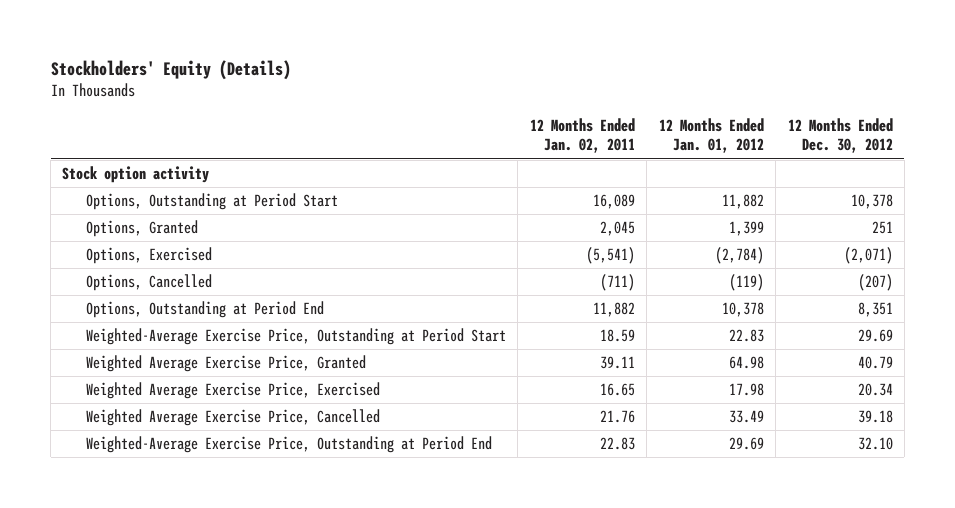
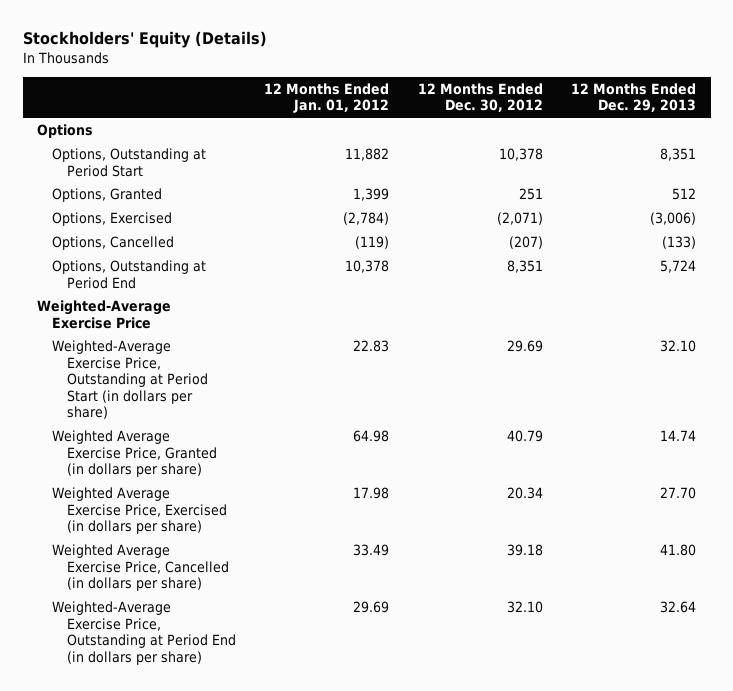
[529,118,635,154] 12 Months Ended Jan. 02, 2011 -> none
none -> [571,82,697,113] 12 Months Ended Dec. 29, 2013
[62,166,210,184] Stock option activity -> [36,124,93,139] Options
none -> [36,300,171,329] Weighted-Average Exercise Price
[86,328,507,346] Weighted-Average Exercise Price, Outstanding at Period Start -> [51,340,208,420] Weighted-Average Exercise Price, Outstanding at Period Start (in dollars per share)
[86,355,367,373] Weighted Average Exercise Price, Granted -> [51,430,217,478] Weighted Average Exercise Price, Granted (in dollars per share)
[86,382,381,400] Weighted Average Exercise Price, Exercised -> [51,487,227,535] Weighted Average Exercise Price, Exercised (in dollars per share)
[86,409,381,427] Weighted Average Exercise Price, Cancelled -> [51,544,229,592] Weighted Average Exercise Price, Cancelled (in dollars per share)
[86,436,493,454] Weighted-Average Exercise Price, Outstanding at Period End -> [51,601,236,665] Weighted-Average Exercise Price, Outstanding at Period End (in dollars per share)

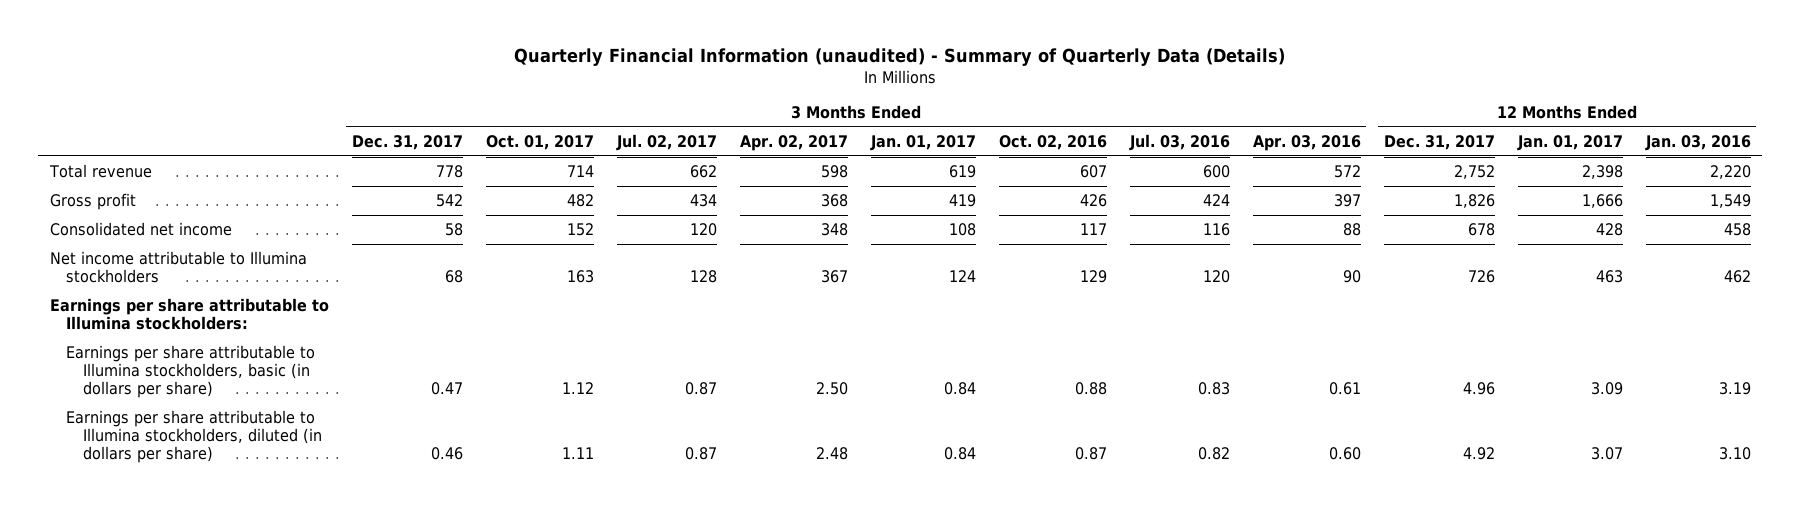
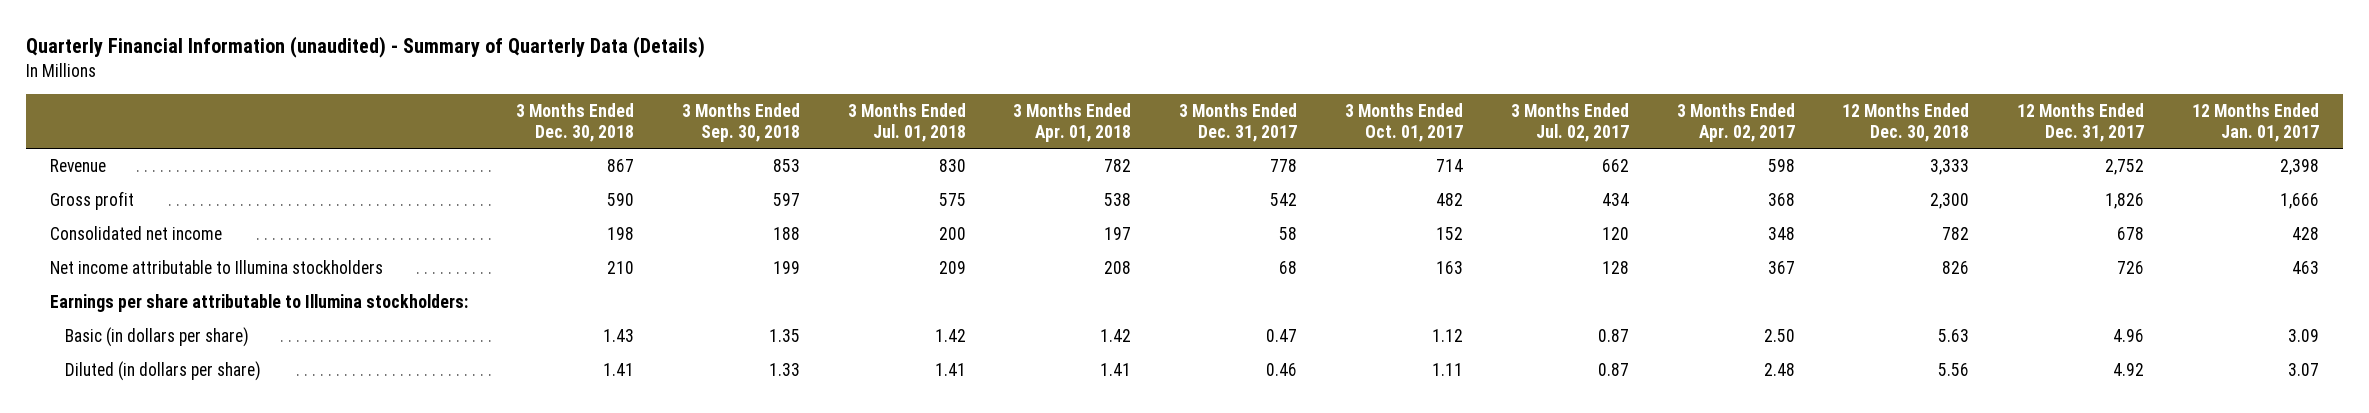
[869,134,976,151] Jan. 01, 2017 -> none
[998,134,1107,150] Oct. 02, 2016 -> none
[1128,133,1230,151] Jul. 03, 2016 -> none
[1252,134,1361,151] Apr. 03, 2016 -> none
[1644,134,1751,151] Jan. 03, 2016 -> none
none -> [515,103,634,142] 3 Months Ended Dec. 30, 2018
none -> [681,103,800,142] 3 Months Ended Sep. 30, 2018
none -> [847,103,966,142] 3 Months Ended Jul. 01, 2018
none -> [1013,103,1132,142] 3 Months Ended Apr. 01, 2018
none -> [1842,103,1970,142] 12 Months Ended Dec. 30, 2018
[48,164,152,179] Total revenue -> [50,159,107,173] Revenue
[66,345,316,398] Earnings per share attributable to Illumina stockholders, basic (in dollars per share) -> [65,327,250,348] Basic (in dollars per share)
[66,410,323,463] Earnings per share attributable to Illumina stockholders, diluted (in dollars per share) -> [65,361,262,382] Diluted (in dollars per share)

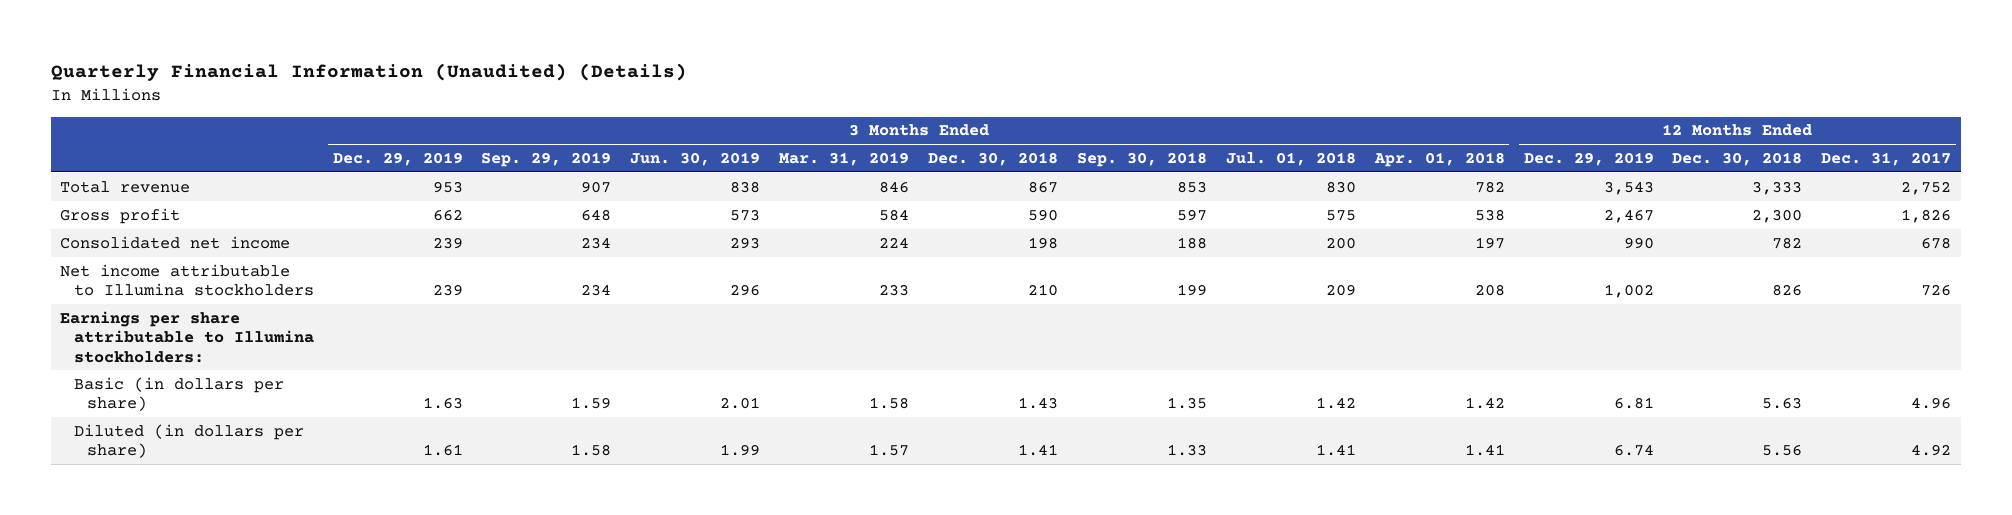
[26,36,706,59] Quarterly Financial Information (unaudited) - Summary of Quarterly Data (Details) -> [50,63,687,82] Quarterly Financial Information (Unaudited) (Details)
[1179,103,1298,142] 3 Months Ended Dec. 31, 2017 -> none
[1344,103,1463,142] 3 Months Ended Oct. 01, 2017 -> none
[1510,103,1629,142] 3 Months Ended Jul. 02, 2017 -> none
[1676,103,1795,142] 3 Months Ended Apr. 02, 2017 -> none
[2191,103,2319,142] 12 Months Ended Jan. 01, 2017 -> none
none -> [332,151,463,166] Dec. 29, 2019
none -> [481,151,612,167] Sep. 29, 2019
none -> [630,151,761,166] Jun. 30, 2019
none -> [779,151,910,166] Mar. 31, 2019
none -> [1523,151,1654,166] Dec. 29, 2019
[50,159,107,173] Revenue -> [60,180,191,193] Total revenue

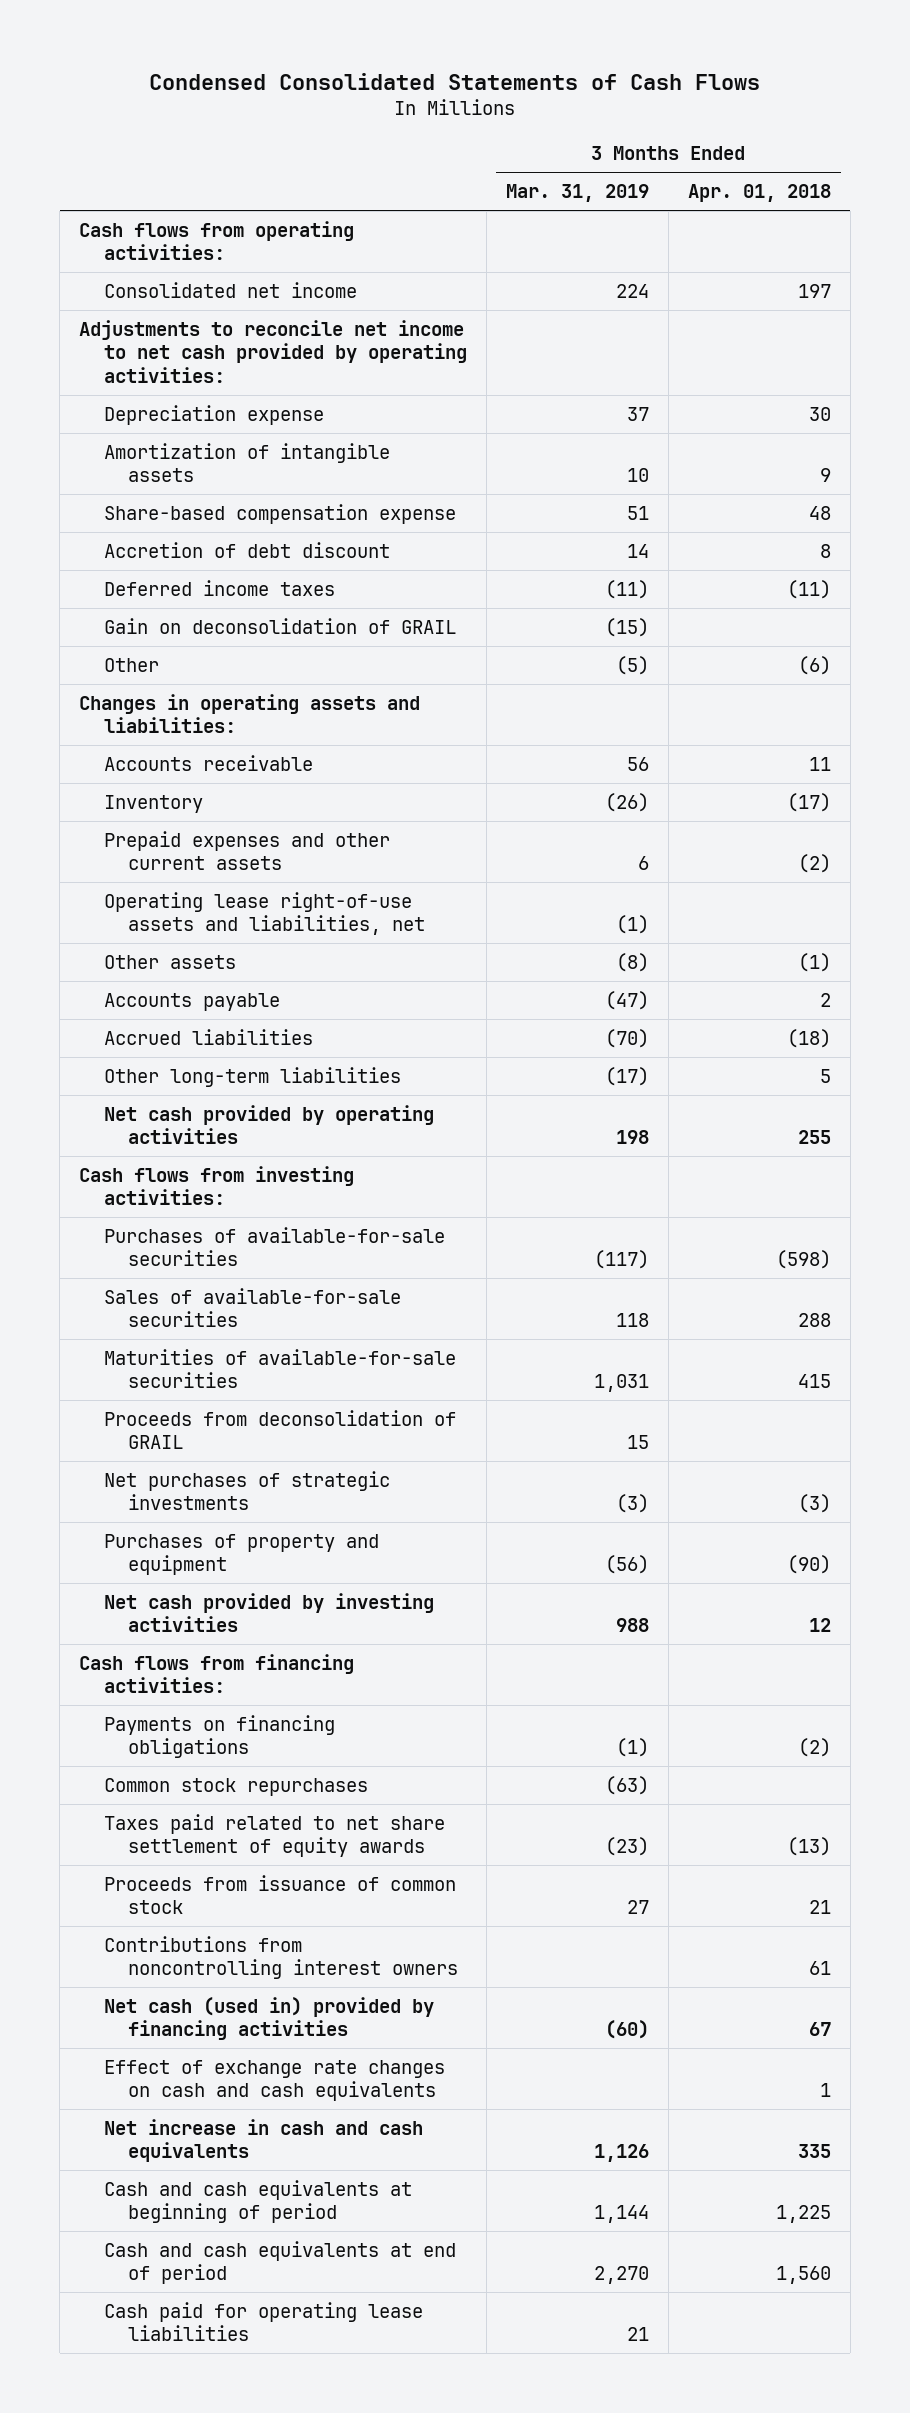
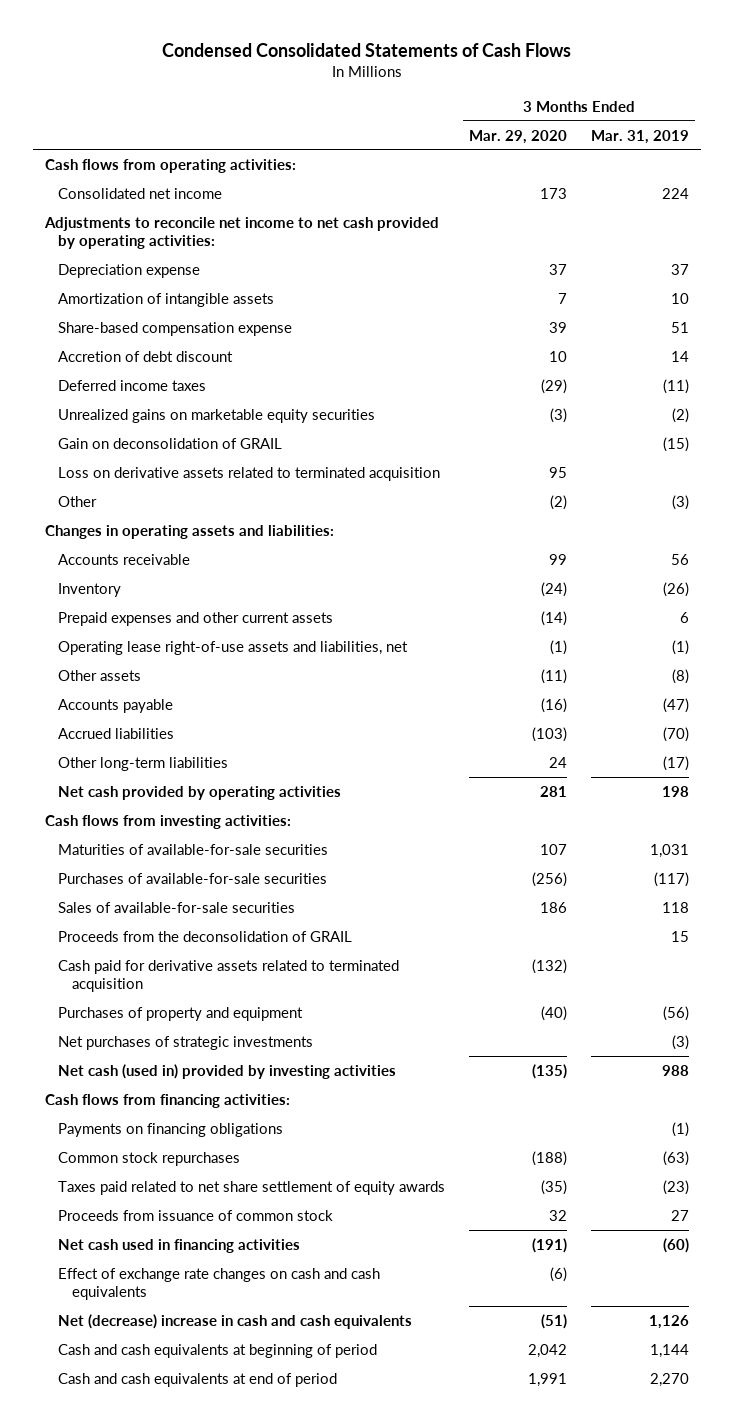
[687,184,831,203] Apr. 01, 2018 -> none
none -> [469,129,568,144] Mar. 29, 2020
none -> [58,408,376,423] Unrealized gains on marketable equity securities
none -> [58,466,441,481] Loss on derivative assets related to terminated acquisition
[615,655,649,675] (5) -> [671,494,689,510] (3)
[103,1348,456,1389] Maturities of available-for-sale securities -> [58,843,329,855] Maturities of available-for-sale securities
[103,1409,456,1450] Proceeds from deconsolidation of GRAIL -> [58,930,353,942] Proceeds from the deconsolidation of GRAIL
none -> [58,959,400,993] Cash paid for derivative assets related to terminated acquisition
[103,1470,390,1511] Net purchases of strategic investments -> [58,1035,314,1050] Net purchases of strategic investments
[103,1592,434,1633] Net cash provided by investing activities -> [58,1063,397,1079] Net cash (used in) provided by investing activities
[103,1935,459,1980] Contributions from noncontrolling interest owners -> none
[103,1996,434,2041] Net cash (used in) provided by financing activities -> [58,1238,301,1253] Net cash used in financing activities
[103,2118,423,2163] Net increase in cash and cash equivalents -> [58,1313,413,1329] Net (decrease) increase in cash and cash equivalents
[103,2301,423,2342] Cash paid for operating lease liabilities -> none

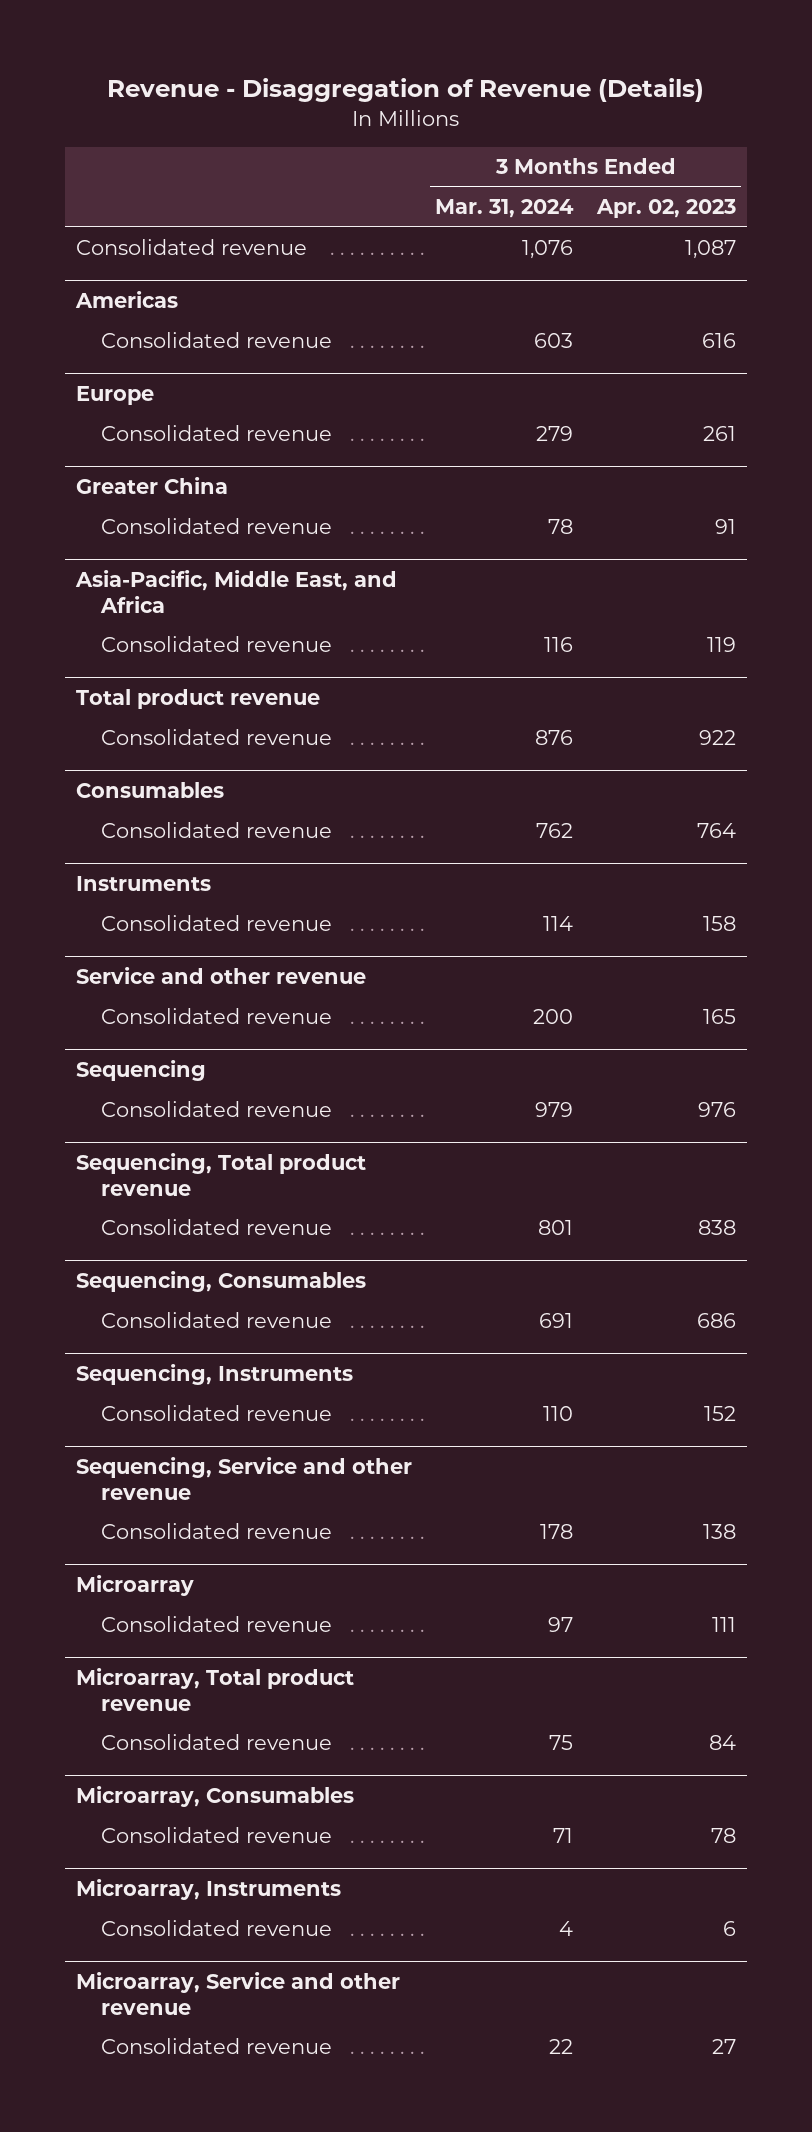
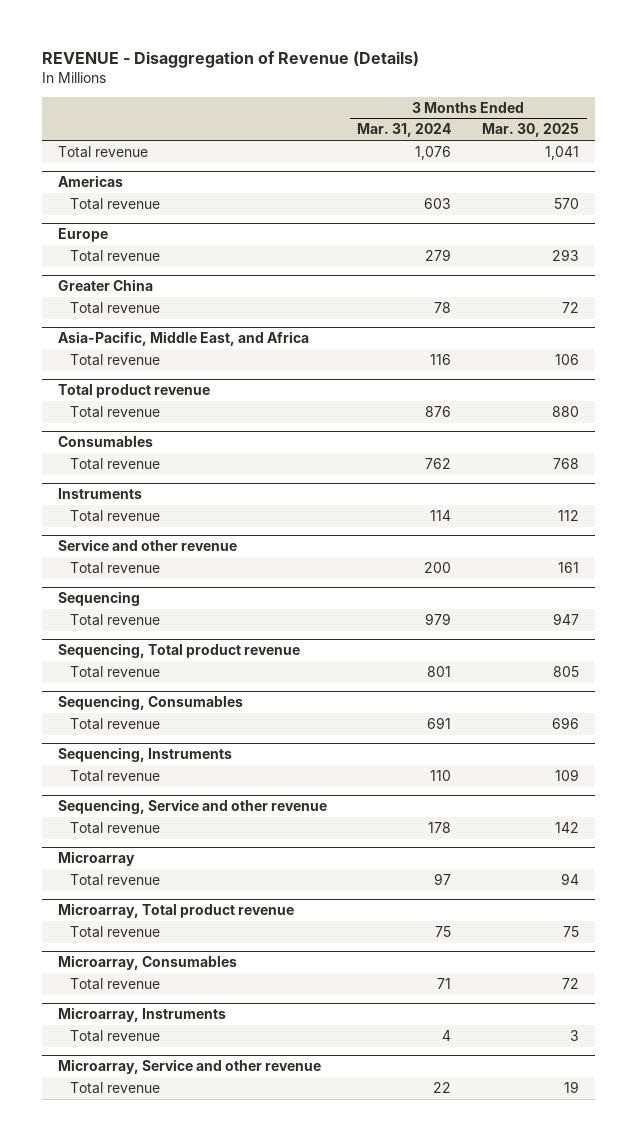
[106,78,704,103] Revenue - Disaggregation of Revenue (Details) -> [42,50,420,68] REVENUE - Disaggregation of Revenue (Details)
[595,199,736,219] Apr. 02, 2023 -> none
none -> [482,123,580,138] Mar. 30, 2025
[76,239,308,256] Consolidated revenue -> [57,145,148,158] Total revenue
[101,332,333,349] Consolidated revenue -> [70,197,161,210] Total revenue
[101,425,333,442] Consolidated revenue -> [70,249,161,262] Total revenue
[101,518,333,535] Consolidated revenue -> [70,301,161,314] Total revenue
[101,636,333,653] Consolidated revenue -> [70,353,161,366] Total revenue
[101,729,333,746] Consolidated revenue -> [70,405,161,418] Total revenue
[101,822,333,839] Consolidated revenue -> [70,457,161,470] Total revenue
[101,915,333,932] Consolidated revenue -> [70,509,161,522] Total revenue
[101,1008,333,1025] Consolidated revenue -> [70,561,161,574] Total revenue
[101,1101,333,1118] Consolidated revenue -> [70,613,161,626] Total revenue
[101,1219,333,1236] Consolidated revenue -> [70,665,161,678] Total revenue
[101,1312,333,1329] Consolidated revenue -> [70,717,161,730] Total revenue
[101,1405,333,1422] Consolidated revenue -> [70,769,161,782] Total revenue
[101,1523,333,1540] Consolidated revenue -> [70,821,161,834] Total revenue
[101,1616,333,1633] Consolidated revenue -> [70,873,161,886] Total revenue
[101,1734,333,1751] Consolidated revenue -> [70,925,161,938] Total revenue
[101,1827,333,1844] Consolidated revenue -> [70,977,161,990] Total revenue
[101,1920,333,1937] Consolidated revenue -> [70,1029,161,1042] Total revenue
[101,2038,333,2055] Consolidated revenue -> [70,1081,161,1094] Total revenue

